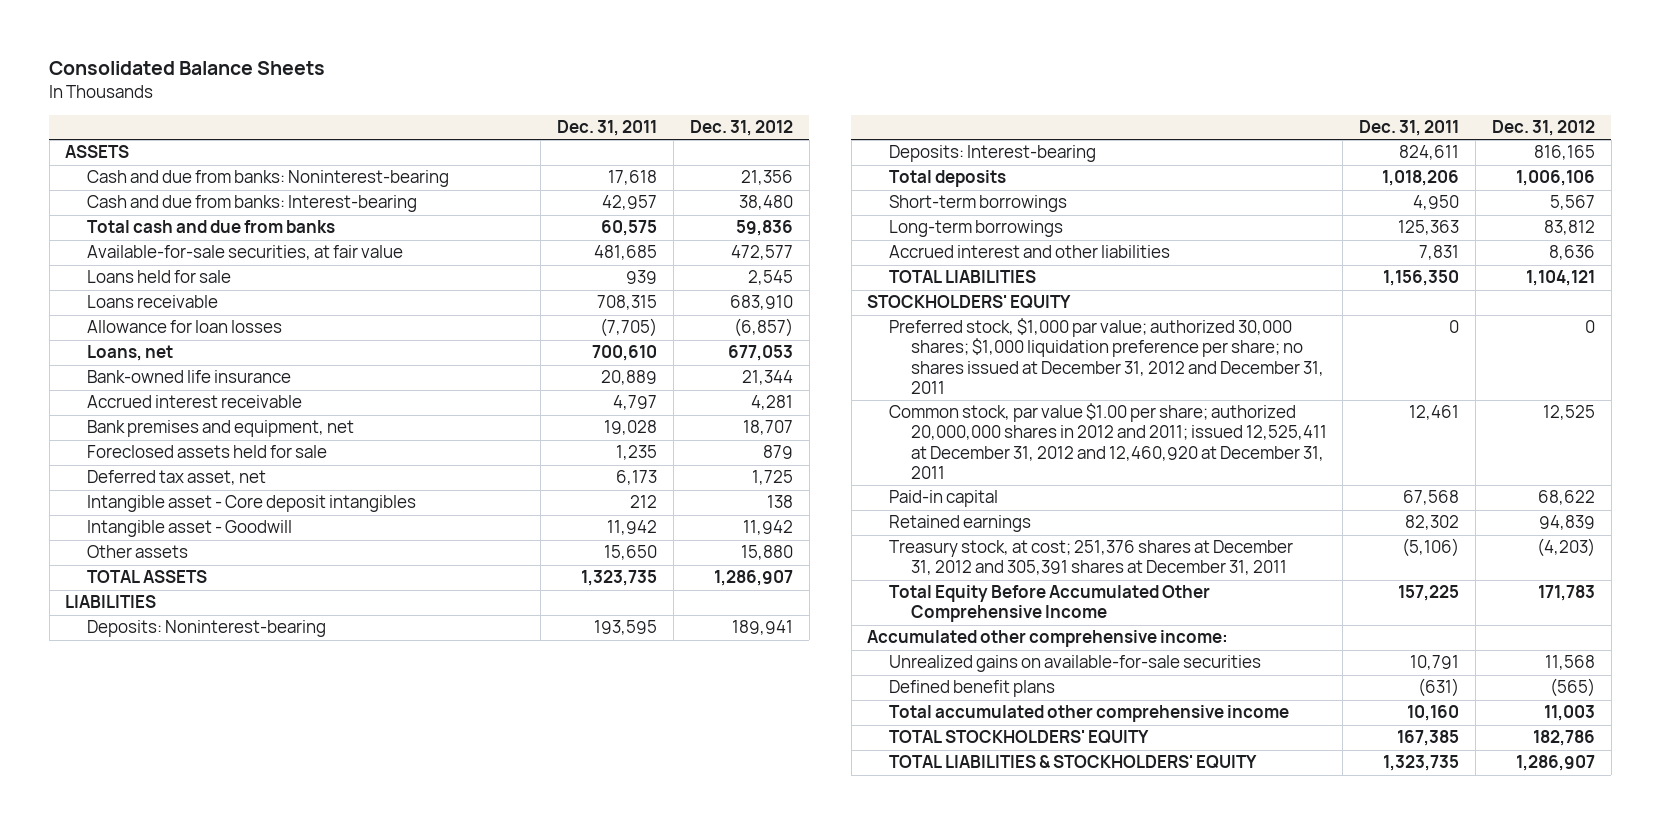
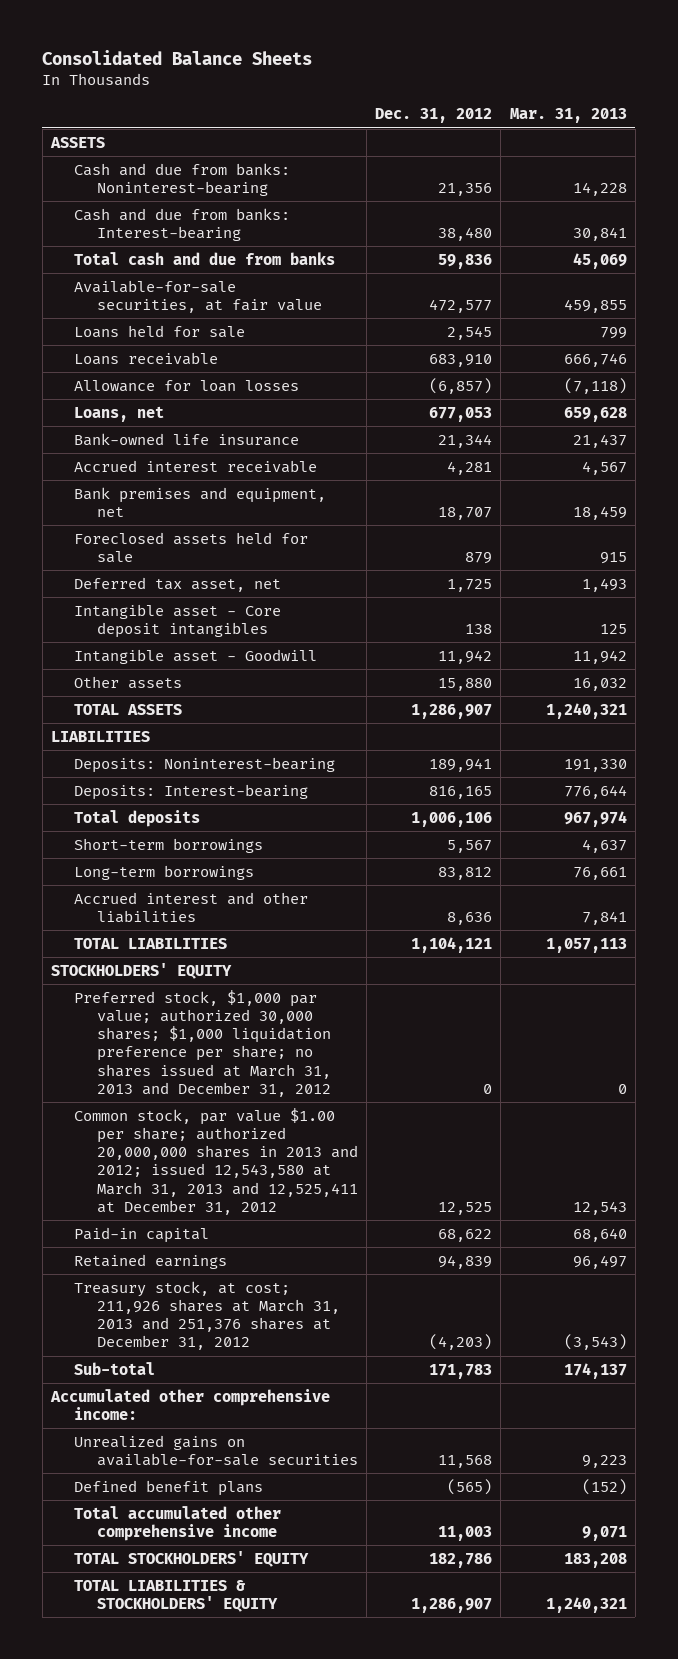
[557,119,658,136] Dec. 31, 2011 -> none
none -> [509,108,627,124] Mar. 31, 2013
[889,318,1324,394] Preferred stock, $1,000 par value; authorized 30,000 shares; $1,000 liquidation preference per share; no shares issued at December 31, 2012 and December 31, 2011 -> [73,989,331,1097] Preferred stock, $1,000 par value; authorized 30,000 shares; $1,000 liquidation preference per share; no shares issued at March 31, 2013 and December 31, 2012
[889,403,1327,479] Common stock, par value $1.00 per share; authorized 20,000,000 shares in 2012 and 2011; issued 12,525,411 at December 31, 2012 and 12,460,920 at December 31, 2011 -> [73,1107,358,1215] Common stock, par value $1.00 per share; authorized 20,000,000 shares in 2013 and 2012; issued 12,543,580 at March 31, 2013 and 12,525,411 at December 31, 2012
[889,540,1294,576] Treasury stock, at cost; 251,376 shares at December 31, 2012 and 305,391 shares at December 31, 2011 -> [73,1280,340,1351] Treasury stock, at cost; 211,926 shares at March 31, 2013 and 251,376 shares at December 31, 2012
[889,585,1211,623] Total Equity Before Accumulated Other Comprehensive Income -> [73,1361,155,1375] Sub-total

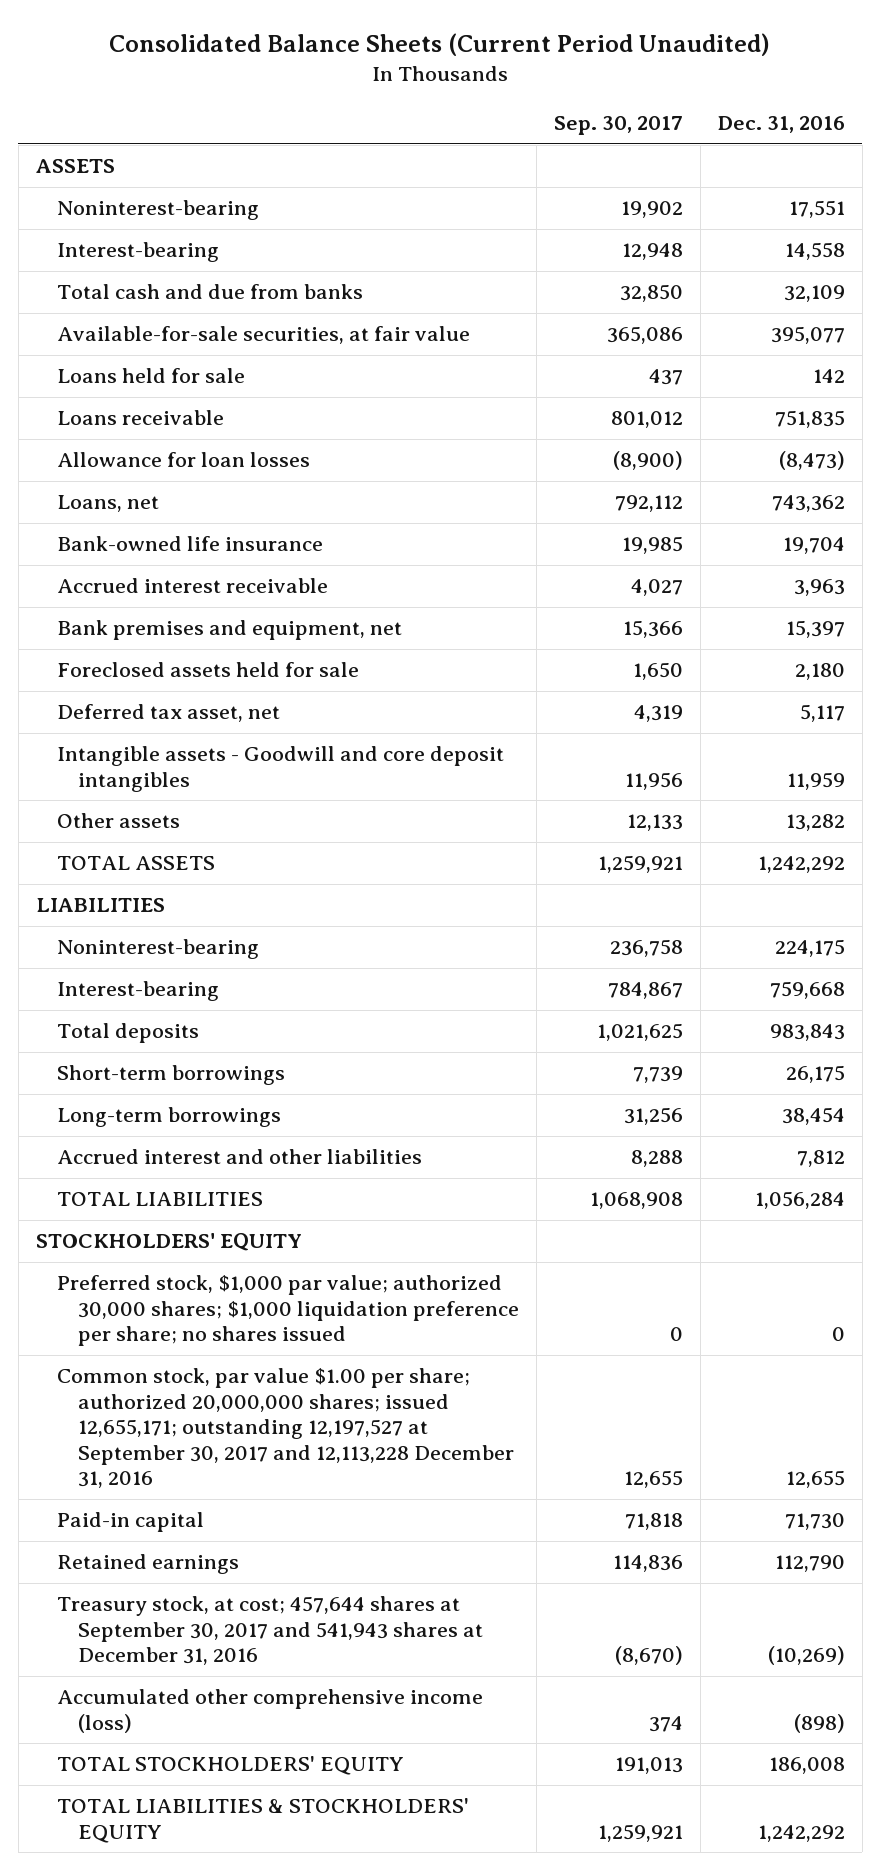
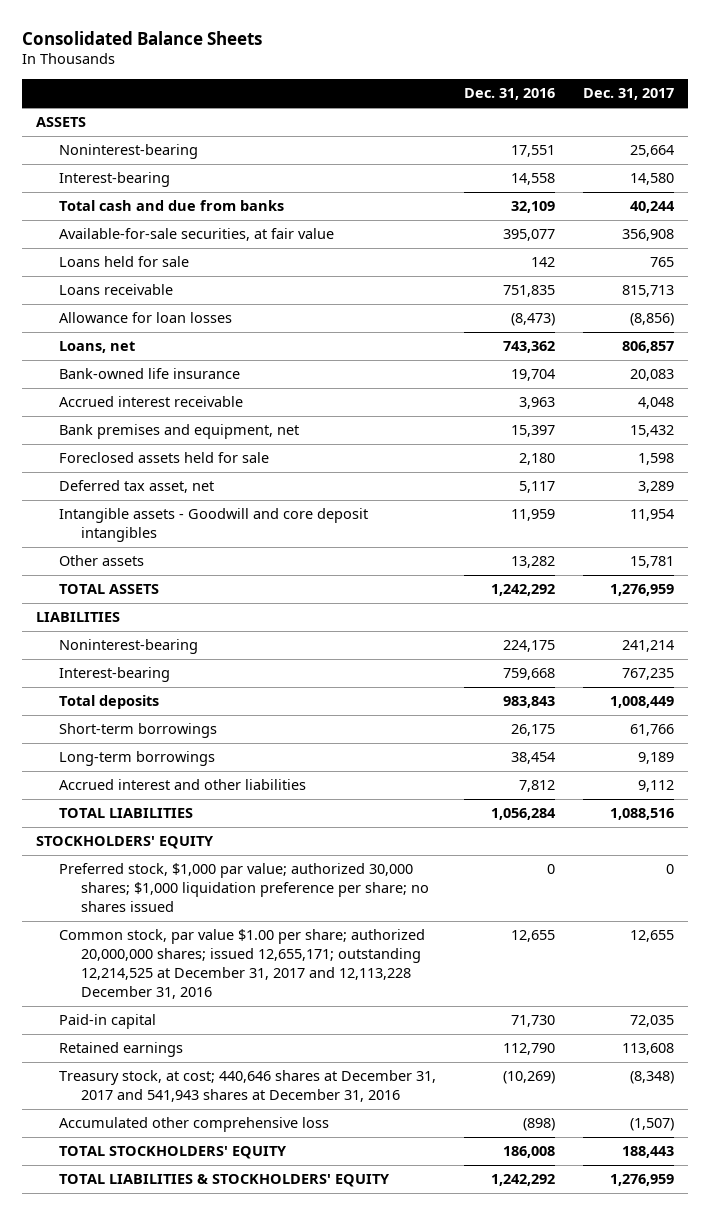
[109,32,771,56] Consolidated Balance Sheets (Current Period Unaudited) -> [21,30,262,45] Consolidated Balance Sheets
[553,116,683,136] Sep. 30, 2017 -> none
none -> [583,88,675,101] Dec. 31, 2017
[56,1368,514,1489] Common stock, par value $1.00 per share; authorized 20,000,000 shares; issued 12,655,171; outstanding 12,197,527 at September 30, 2017 and 12,113,228 December 31, 2016 -> [58,929,425,999] Common stock, par value $1.00 per share; authorized 20,000,000 shares; issued 12,655,171; outstanding 12,214,525 at December 31, 2017 and 12,113,228 December 31, 2016
[56,1596,483,1666] Treasury stock, at cost; 457,644 shares at September 30, 2017 and 541,943 shares at December 31, 2016 -> [58,1070,436,1103] Treasury stock, at cost; 440,646 shares at December 31, 2017 and 541,943 shares at December 31, 2016
[56,1689,483,1733] Accumulated other comprehensive income (loss) -> [58,1117,329,1133] Accumulated other comprehensive loss

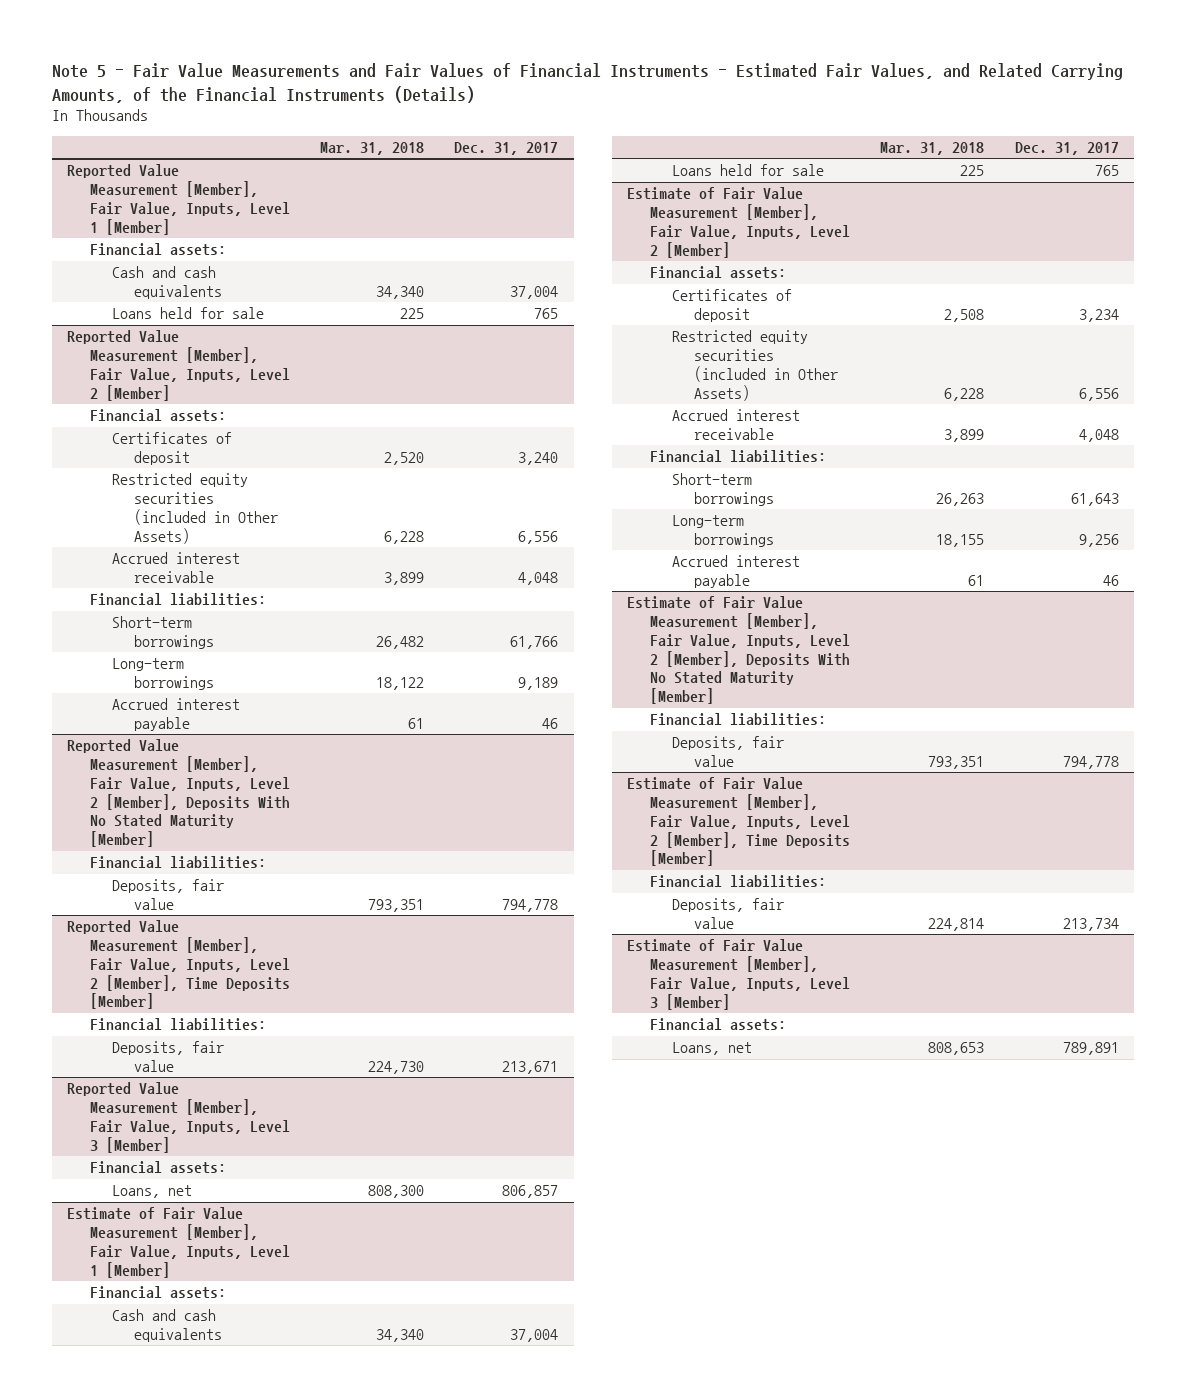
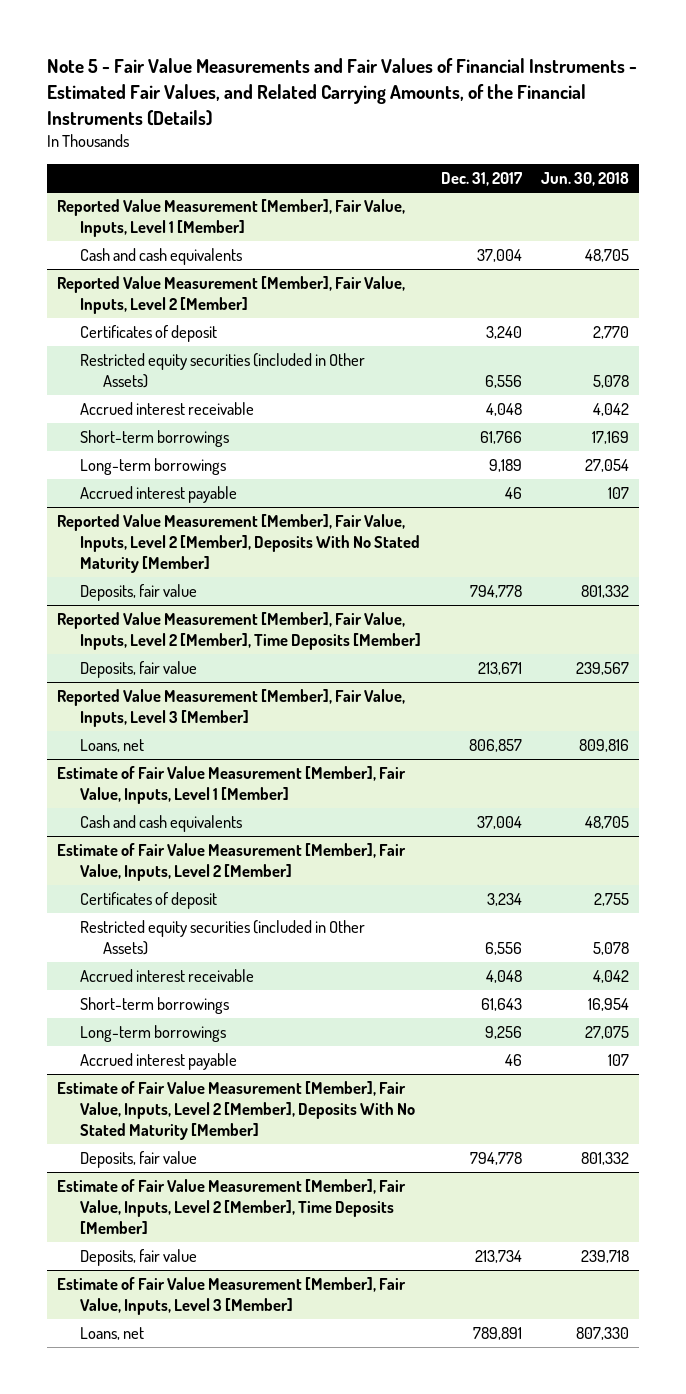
[320,141,425,155] Mar. 31, 2018 -> none
none -> [541,171,630,186] Jun. 30, 2018
[89,243,226,257] Financial assets: -> none
[111,307,264,320] Loans held for sale -> none
[89,409,226,423] Financial assets: -> none
[89,593,266,607] Financial liabilities: -> none
[89,856,266,870] Financial liabilities: -> none
[89,1018,266,1032] Financial liabilities: -> none
[89,1161,226,1175] Financial assets: -> none
[89,1286,226,1300] Financial assets: -> none
[672,164,825,177] Loans held for sale -> none
[649,266,786,280] Financial assets: -> none
[649,450,826,464] Financial liabilities: -> none
[649,713,826,727] Financial liabilities: -> none
[649,875,826,889] Financial liabilities: -> none
[649,1018,786,1032] Financial assets: -> none

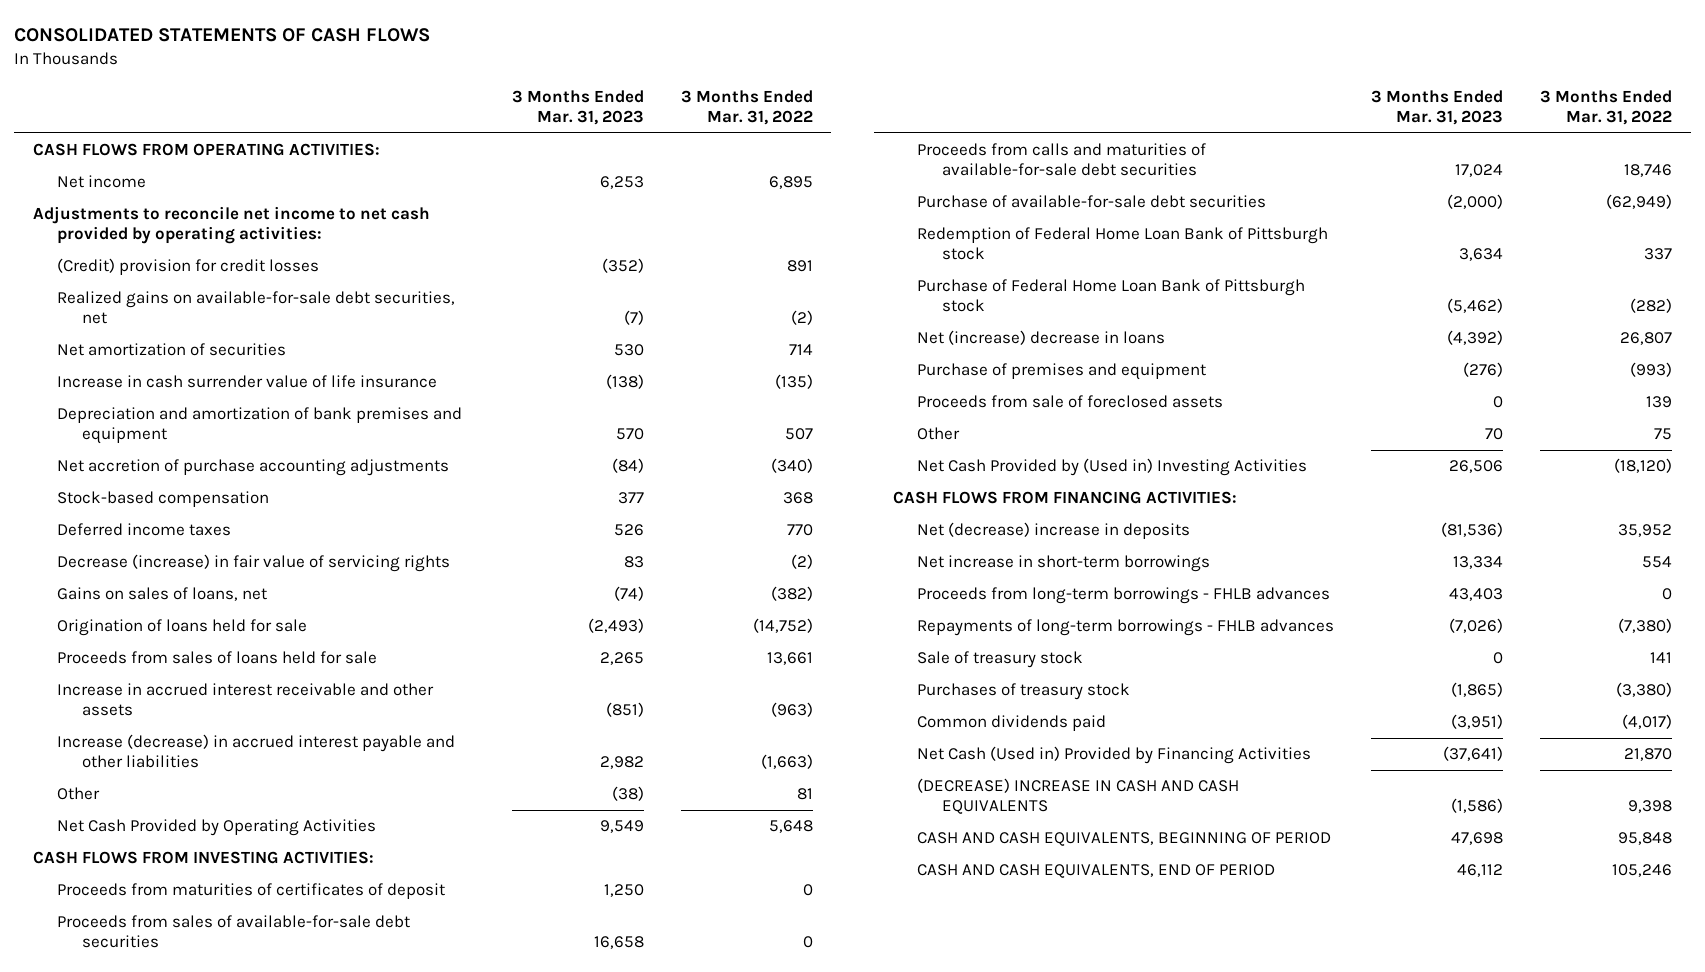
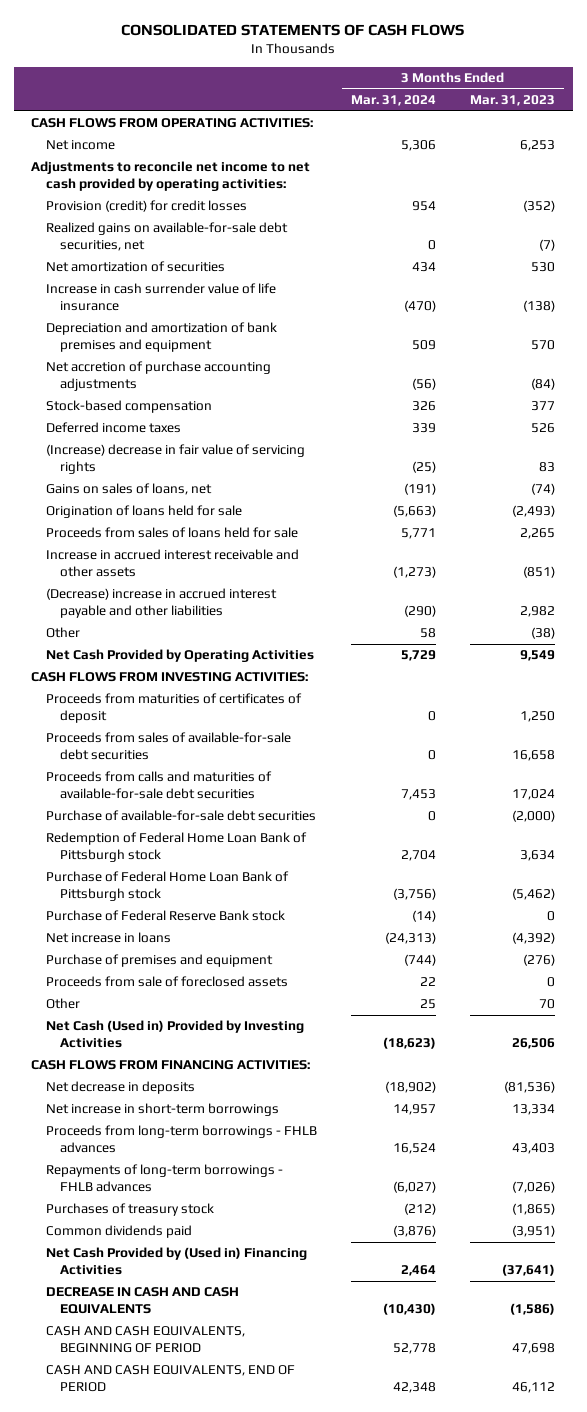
[680,90,813,126] 3 Months Ended Mar. 31, 2022 -> none
none -> [351,94,437,106] Mar. 31, 2024
[57,258,320,276] (Credit) provision for credit losses -> [45,200,247,213] Provision (credit) for credit losses
[57,554,451,573] Decrease (increase) in fair value of servicing rights -> [45,444,305,475] (Increase) decrease in fair value of servicing rights
[57,734,456,769] Increase (decrease) in accrued interest payable and other liabilities -> [45,588,277,619] (Decrease) increase in accrued interest payable and other liabilities
none -> [45,910,285,922] Purchase of Federal Reserve Bank stock
[917,330,1166,346] Net (increase) decrease in loans -> [45,932,171,944] Net increase in loans
[917,458,1308,477] Net Cash Provided by (Used in) Investing Activities -> [45,1020,304,1049] Net Cash (Used in) Provided by Investing Activities
[917,522,1191,540] Net (decrease) increase in deposits -> [45,1081,195,1095] Net decrease in deposits
[917,651,1084,669] Sale of treasury stock -> none
[917,746,1312,765] Net Cash (Used in) Provided by Financing Activities -> [45,1247,307,1276] Net Cash Provided by (Used in) Financing Activities
[917,778,1240,815] (DECREASE) INCREASE IN CASH AND CASH EQUIVALENTS -> [45,1287,239,1315] DECREASE IN CASH AND CASH EQUIVALENTS

